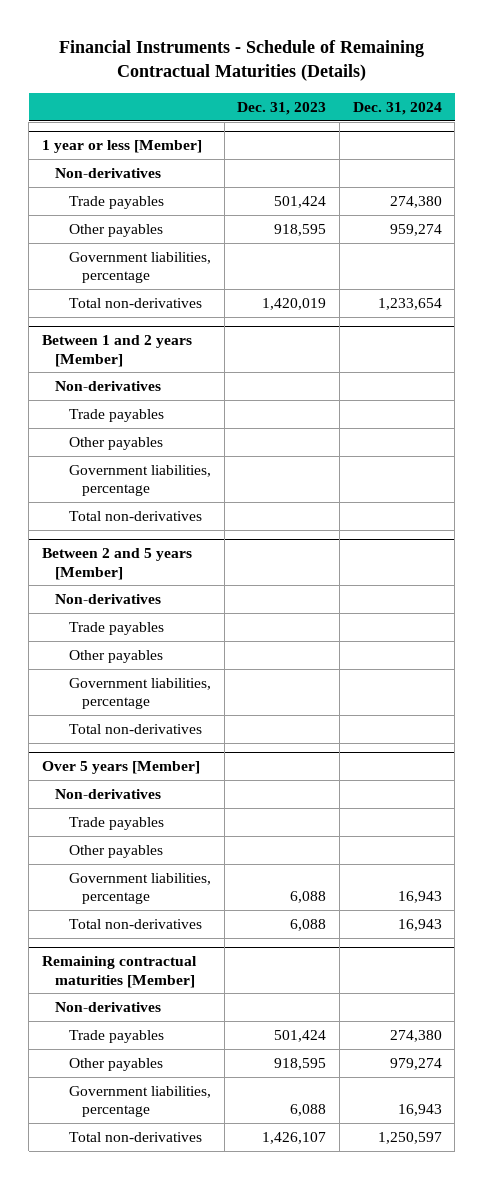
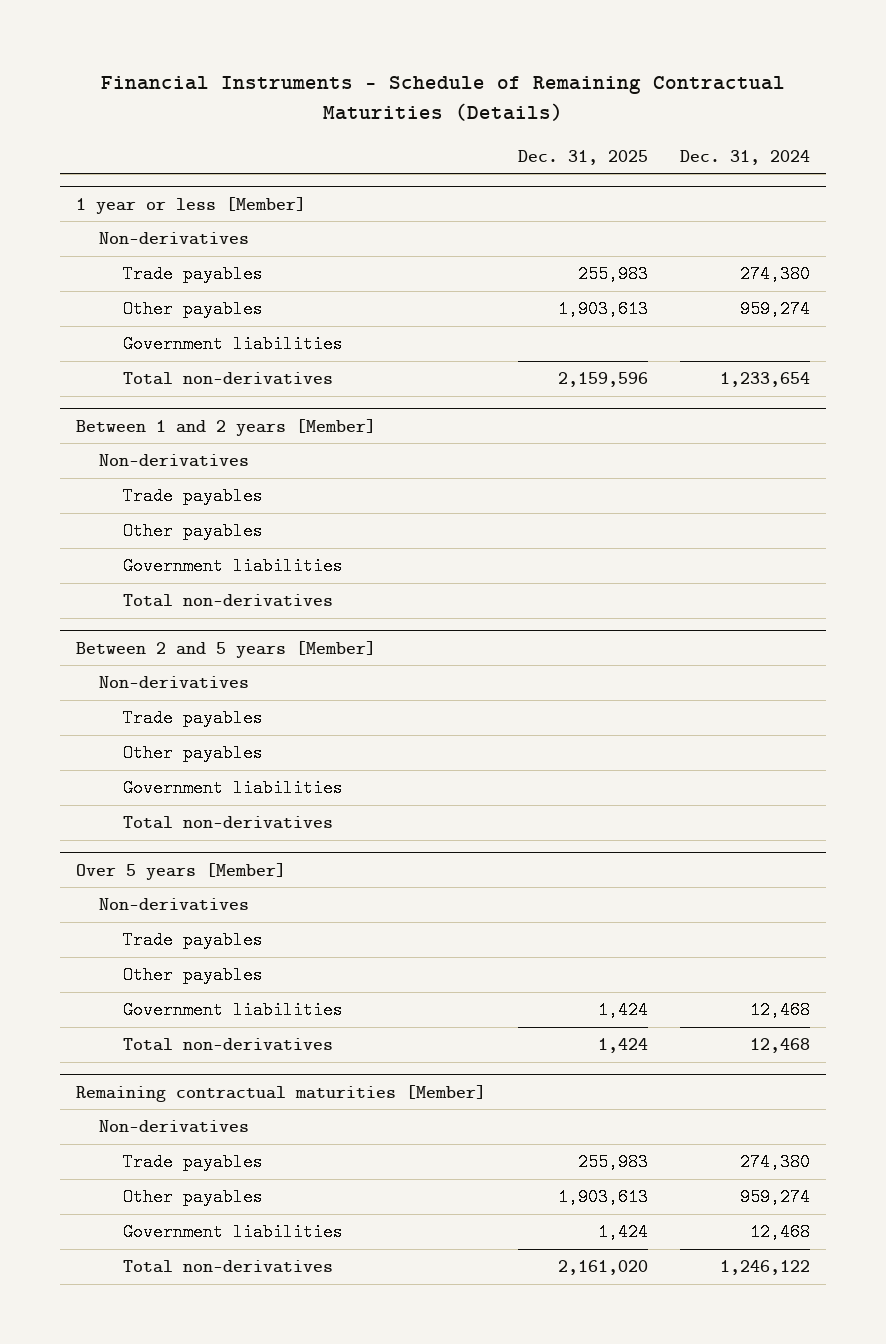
[237,101,327,115] Dec. 31, 2023 -> none
none -> [517,149,648,165] Dec. 31, 2025
[68,251,211,284] Government liabilities, percentage -> [122,335,343,354] Government liabilities
[68,464,211,497] Government liabilities, percentage -> [122,557,343,576] Government liabilities
[68,677,211,710] Government liabilities, percentage -> [122,779,343,798] Government liabilities
[68,872,211,905] Government liabilities, percentage -> [122,1001,343,1020] Government liabilities
[397,891,442,904] 16,943 -> [750,1001,811,1020] 12,468
[397,918,442,931] 16,943 -> [750,1038,811,1054] 12,468
[389,1057,442,1070] 979,274 -> [740,1188,811,1207] 959,274
[68,1085,211,1118] Government liabilities, percentage -> [122,1223,343,1242] Government liabilities
[397,1104,442,1117] 16,943 -> [750,1223,811,1242] 12,468
[377,1131,442,1144] 1,250,597 -> [720,1260,811,1276] 1,246,122

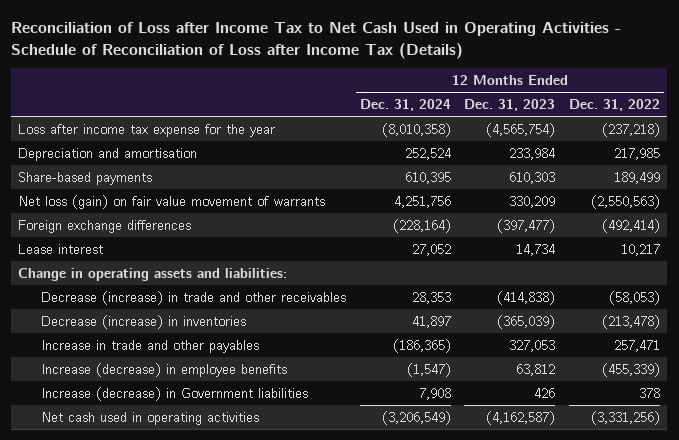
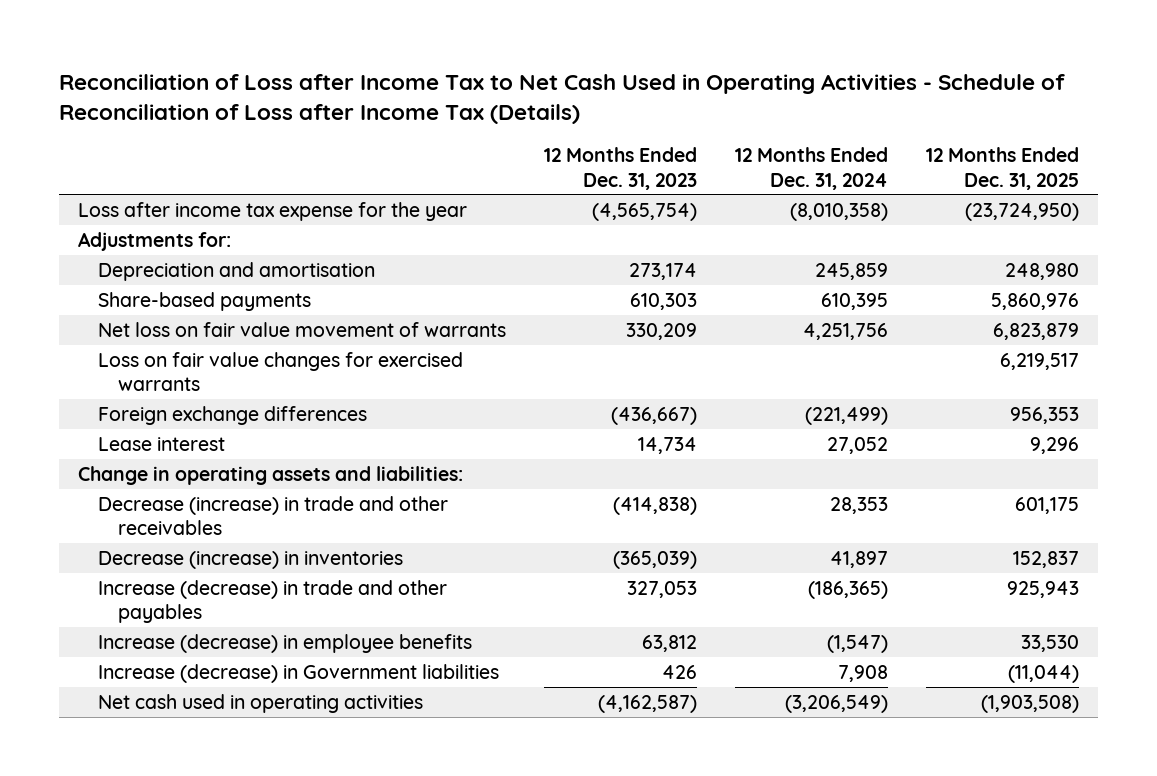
[569,99,661,112] Dec. 31, 2022 -> none
none -> [925,147,1079,190] 12 Months Ended Dec. 31, 2025
none -> [78,231,232,251] Adjustments for:
[404,147,451,160] 252,524 -> [814,262,888,280] 245,859
[509,147,556,160] 233,984 -> [629,262,698,280] 273,174
[18,194,326,209] Net loss (gain) on fair value movement of warrants -> [98,321,507,337] Net loss on fair value movement of warrants
none -> [98,351,464,392] Loss on fair value changes for exercised warrants
[392,218,451,233] (228,164) -> [804,406,888,425] (221,499)
[497,218,556,233] (397,477) -> [611,406,698,425] (436,667)
[40,339,259,353] Increase in trade and other payables -> [98,579,448,624] Increase (decrease) in trade and other payables

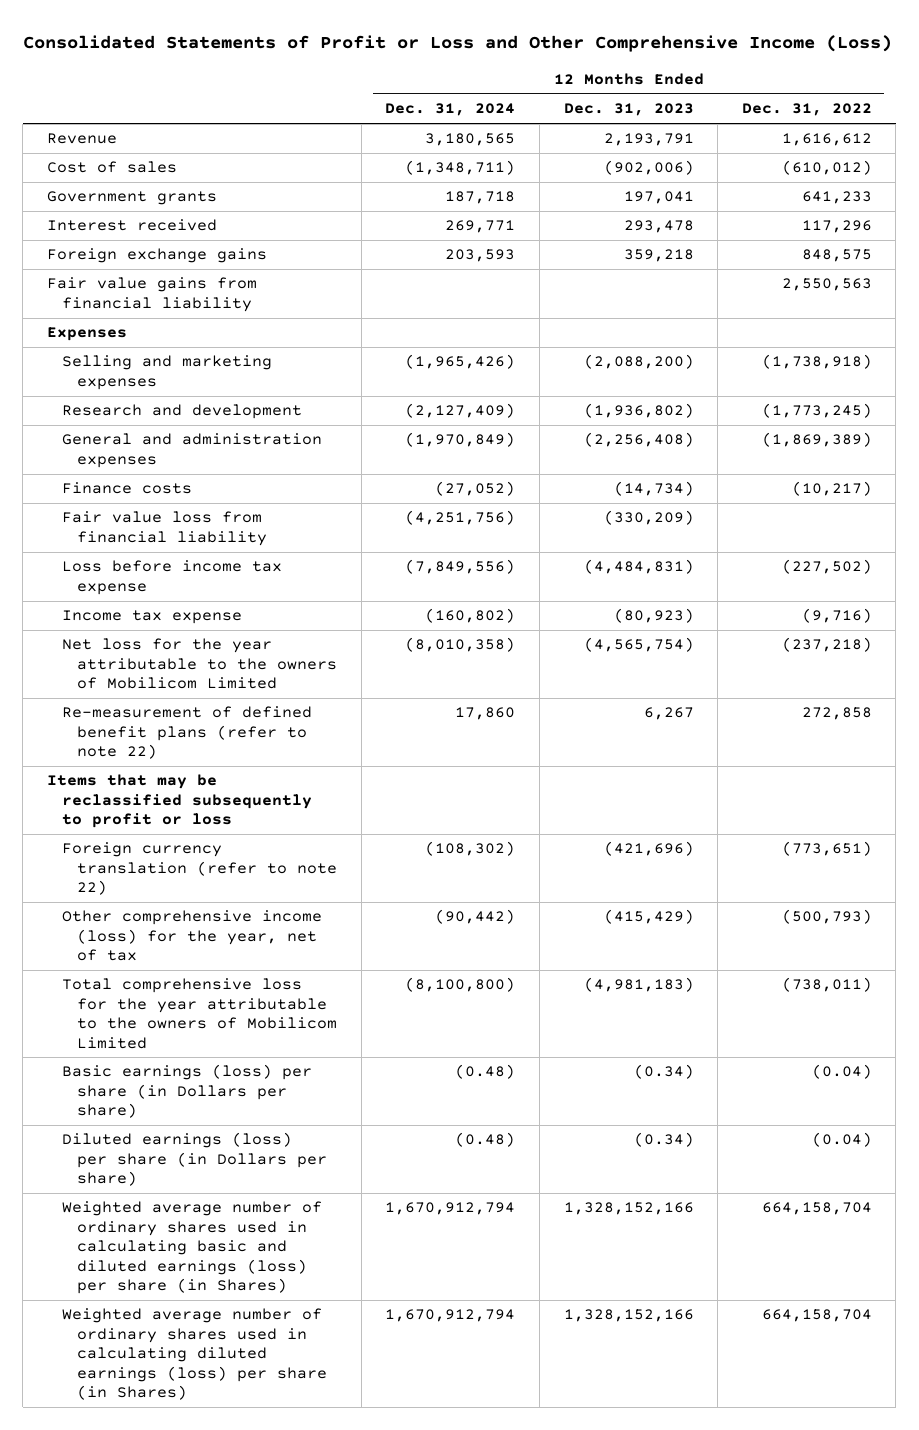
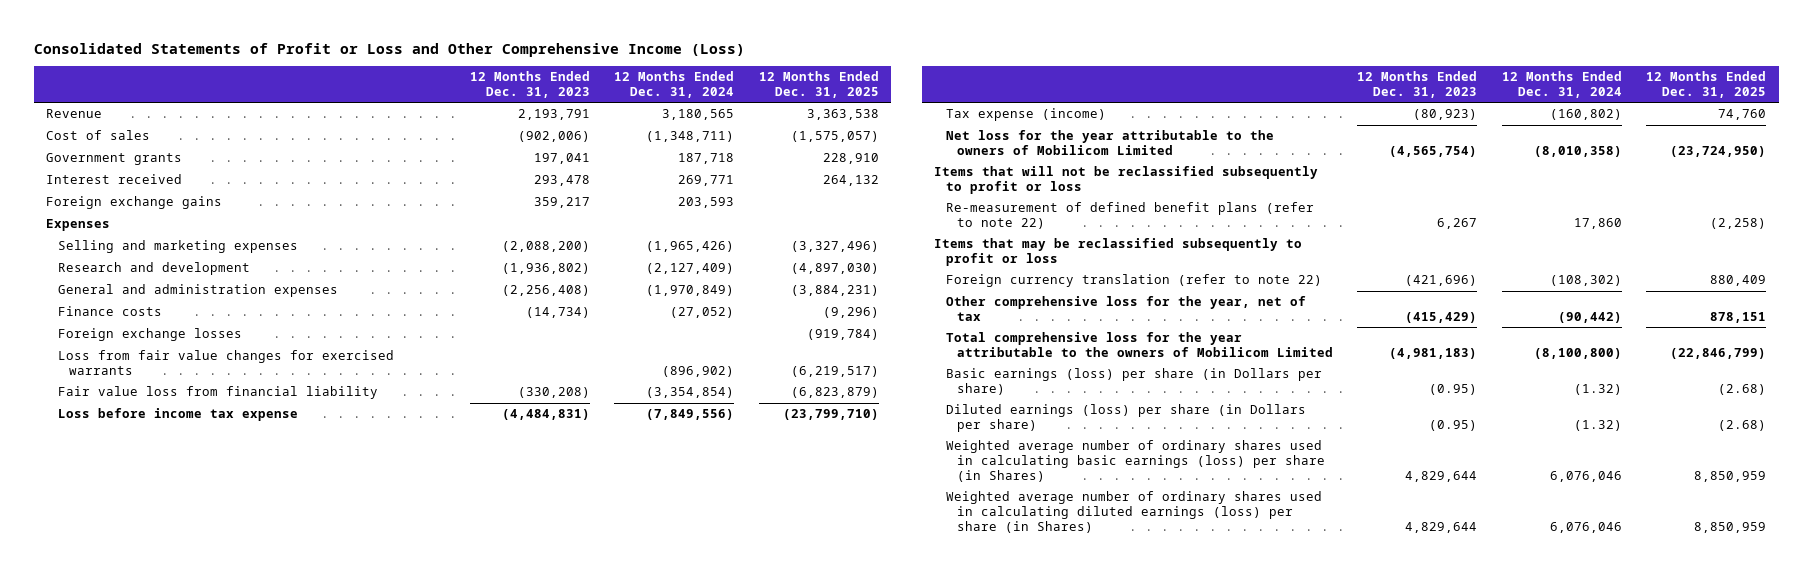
[741,103,872,117] Dec. 31, 2022 -> none
none -> [758,71,879,99] 12 Months Ended Dec. 31, 2025
[47,277,258,312] Fair value gains from financial liability -> none
[623,249,694,263] 359,218 -> [533,197,590,209] 359,217
none -> [57,328,242,342] Foreign exchange losses
none -> [57,350,394,376] Loss from fair value changes for exercised warrants
[405,510,516,526] (4,251,756) -> [646,387,735,399] (3,354,854)
[603,510,694,526] (330,209) -> [517,387,590,399] (330,208)
[61,610,242,625] Income tax expense -> [945,108,1106,122] Tax expense (income)
none -> [934,166,1319,195] Items that will not be reclassified subsequently to profit or loss
[61,910,322,962] Other comprehensive income (loss) for the year, net of tax -> [945,296,1306,322] Other comprehensive loss for the year, net of tax
[455,1064,516,1080] (0.48) -> [1573,384,1622,396] (1.32)
[633,1064,694,1080] (0.34) -> [1429,384,1478,396] (0.95)
[455,1132,516,1148] (0.48) -> [1573,420,1622,432] (1.32)
[633,1132,694,1148] (0.34) -> [1429,420,1478,432] (0.95)
[61,1201,322,1295] Weighted average number of ordinary shares used in calculating basic and diluted earnings (loss) per share (in Shares) -> [945,440,1325,482] Weighted average number of ordinary shares used in calculating basic earnings (loss) per share (in Shares)
[385,1202,516,1216] 1,670,912,794 -> [1549,470,1622,482] 6,076,046
[563,1202,694,1216] 1,328,152,166 -> [1405,470,1478,482] 4,829,644
[385,1309,516,1323] 1,670,912,794 -> [1549,521,1622,533] 6,076,046
[563,1309,694,1323] 1,328,152,166 -> [1405,521,1478,533] 4,829,644

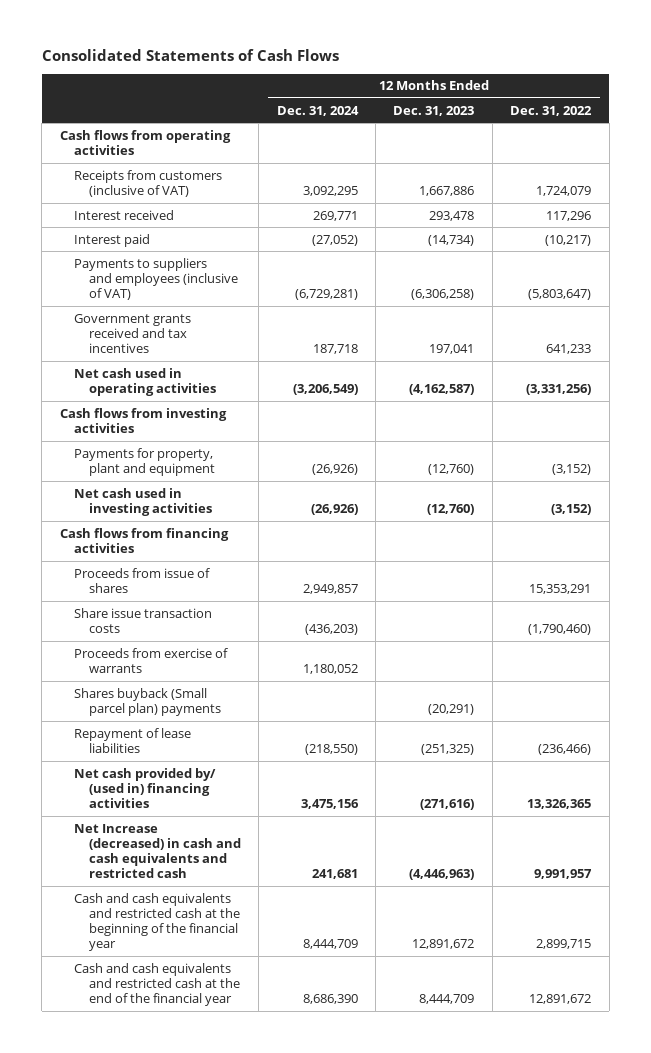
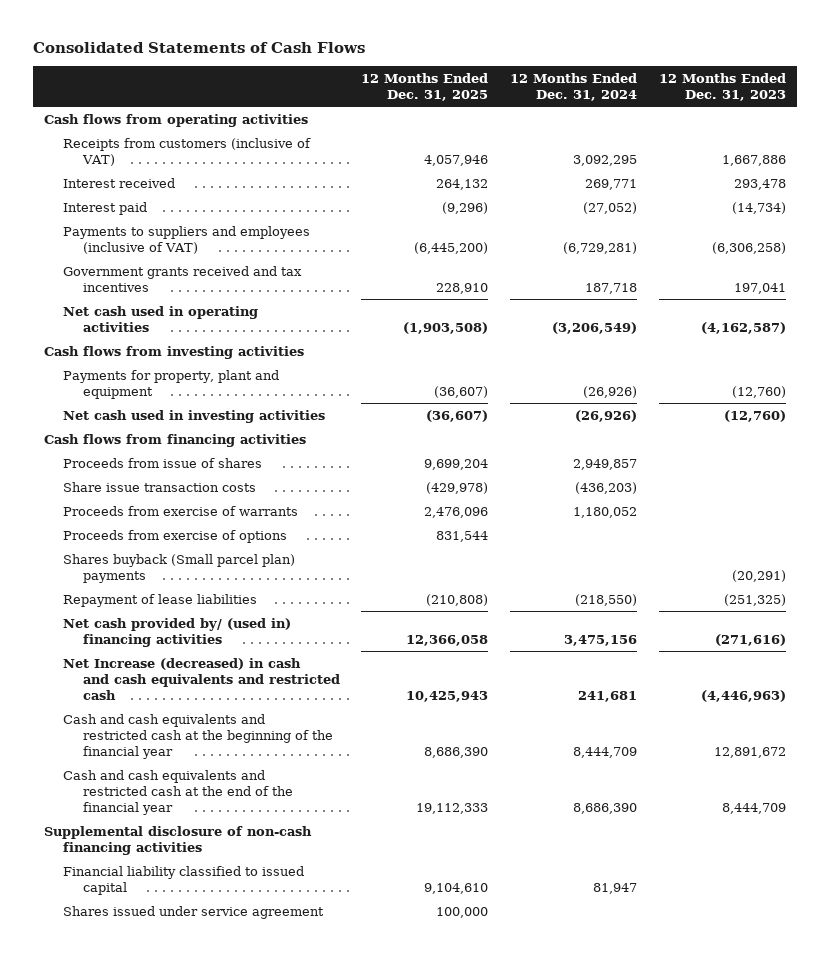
[510,105,593,116] Dec. 31, 2022 -> none
none -> [361,72,489,101] 12 Months Ended Dec. 31, 2025
none -> [63,529,288,543] Proceeds from exercise of options
none -> [43,825,312,855] Supplemental disclosure of non-cash financing activities
none -> [63,865,305,895] Financial liability classified to issued capital
none -> [63,905,325,919] Shares issued under service agreement

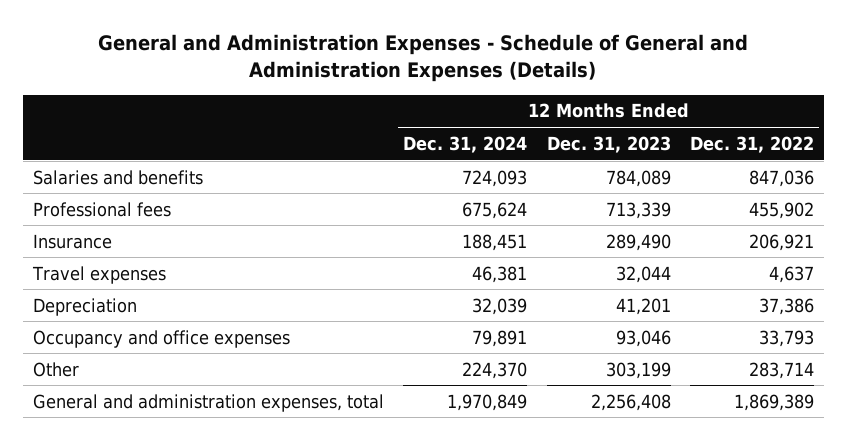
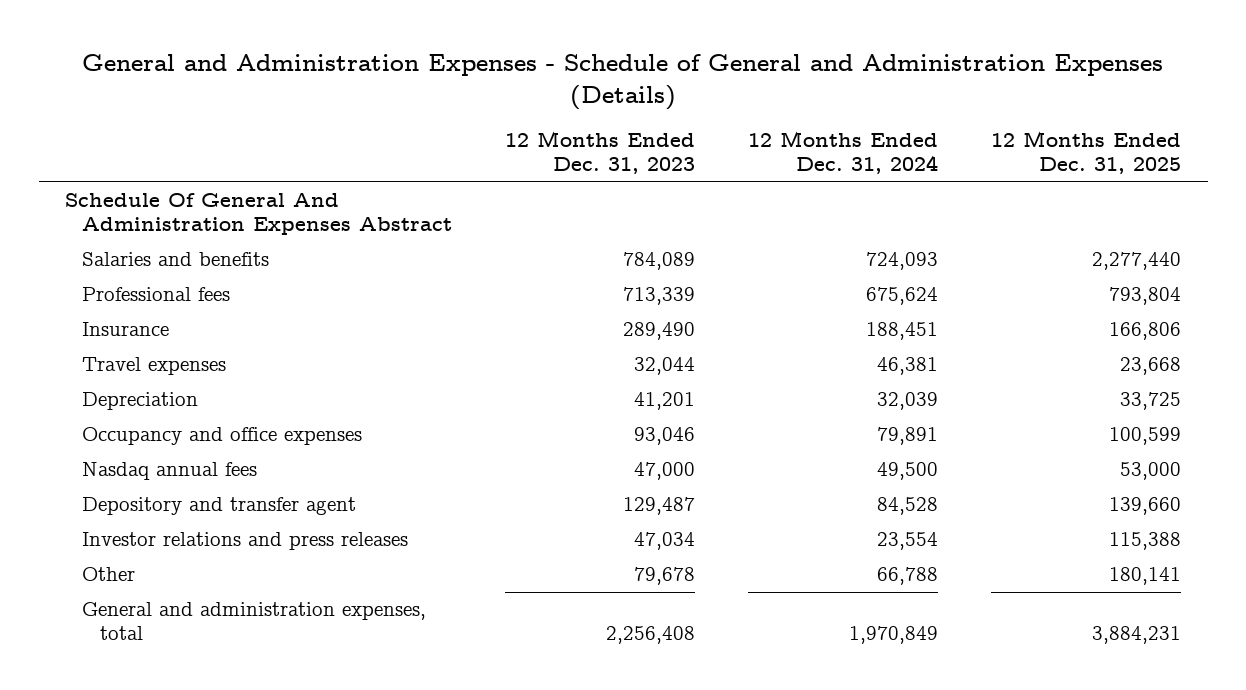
[689,135,814,153] Dec. 31, 2022 -> none
none -> [991,131,1182,175] 12 Months Ended Dec. 31, 2025
none -> [65,193,453,236] Schedule Of General And Administration Expenses Abstract
none -> [82,462,258,481] Nasdaq annual fees
none -> [82,497,357,516] Depository and transfer agent
none -> [82,532,409,551] Investor relations and press releases
[462,361,528,379] 224,370 -> [877,567,939,586] 66,788
[605,361,671,379] 303,199 -> [634,567,696,586] 79,678

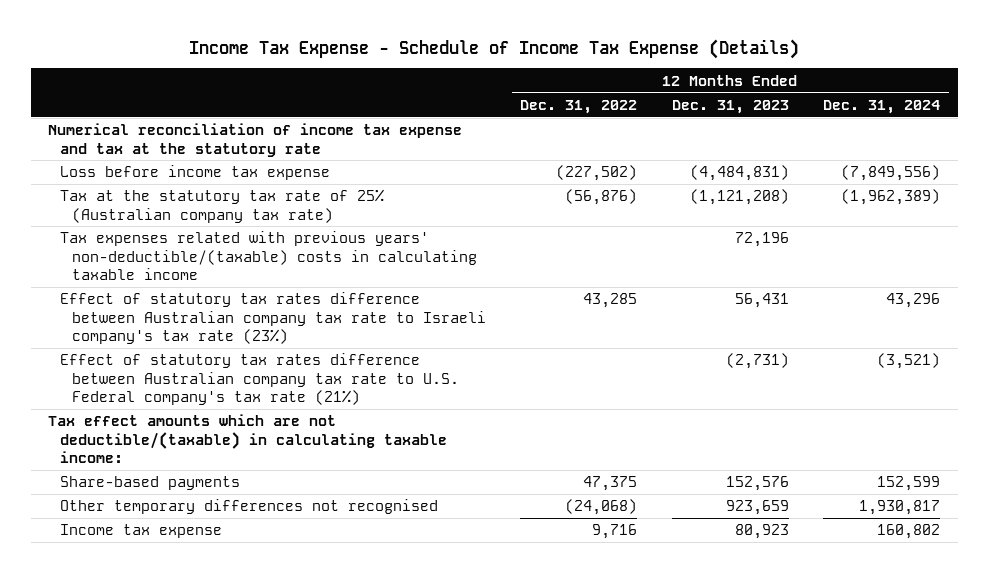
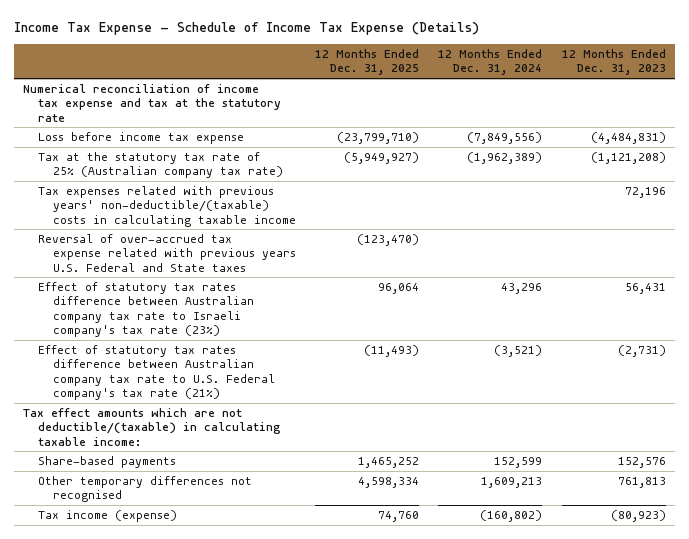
[520,99,638,114] Dec. 31, 2022 -> none
none -> [315,49,420,76] 12 Months Ended Dec. 31, 2025
none -> [38,233,297,272] Reversal of over-accrued tax expense related with previous years U.S. Federal and State taxes
[725,500,789,516] 923,659 -> [617,476,666,488] 761,813
[859,500,941,516] 1,930,817 -> [481,476,543,488] 1,609,213
[59,524,222,539] Income tax expense -> [38,509,178,522] Tax income (expense)
[734,524,789,540] 80,923 -> [610,509,666,522] (80,923)
[877,524,941,540] 160,802 -> [480,509,543,522] (160,802)

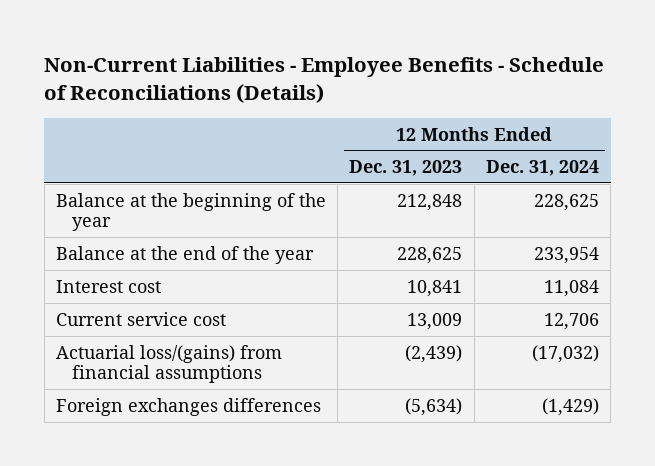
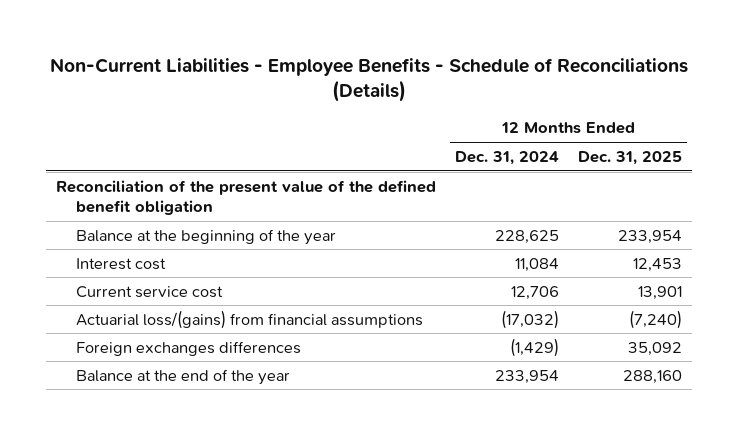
[349,160,463,177] Dec. 31, 2023 -> none
none -> [578,150,683,165] Dec. 31, 2025
none -> [55,179,436,216] Reconciliation of the present value of the defined benefit obligation
[56,245,315,264] Balance at the end of the year -> [76,368,291,385] Balance at the end of the year

